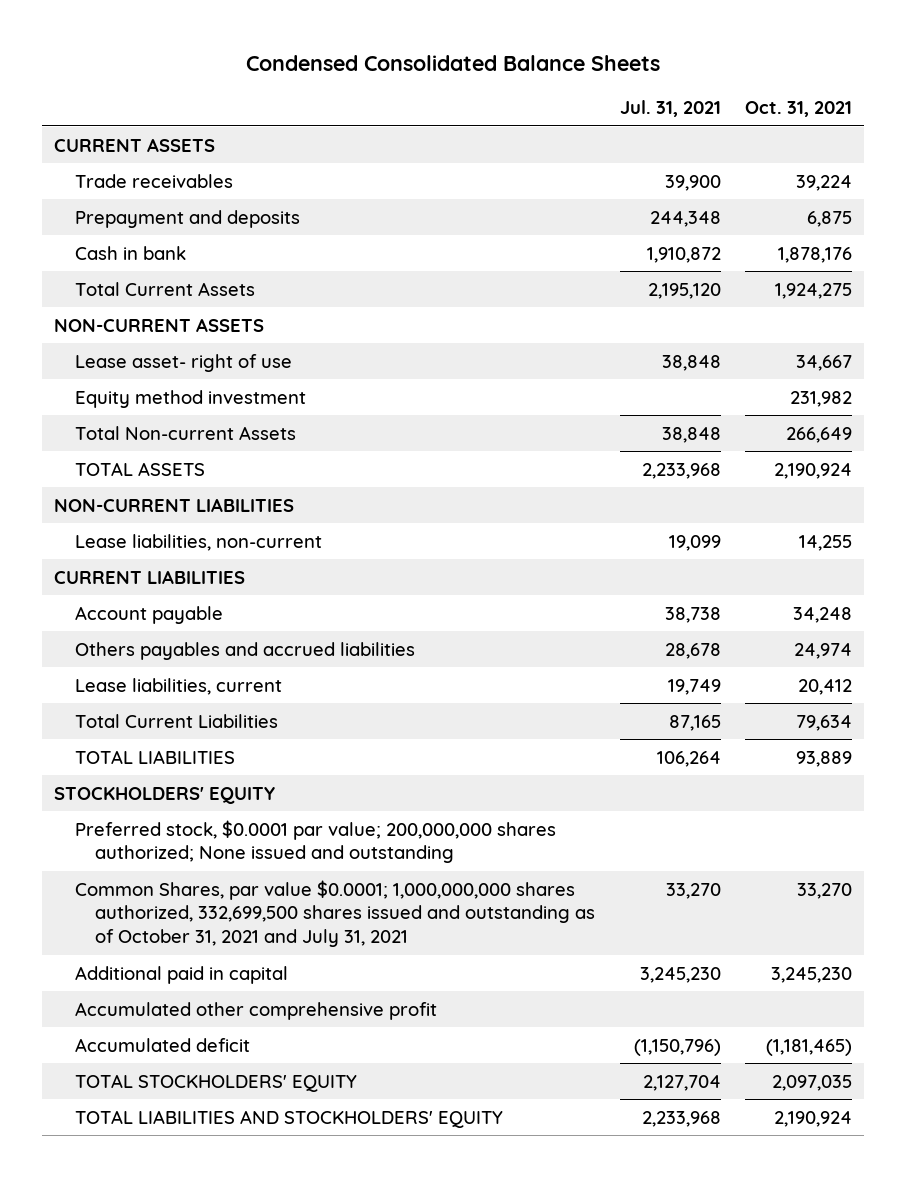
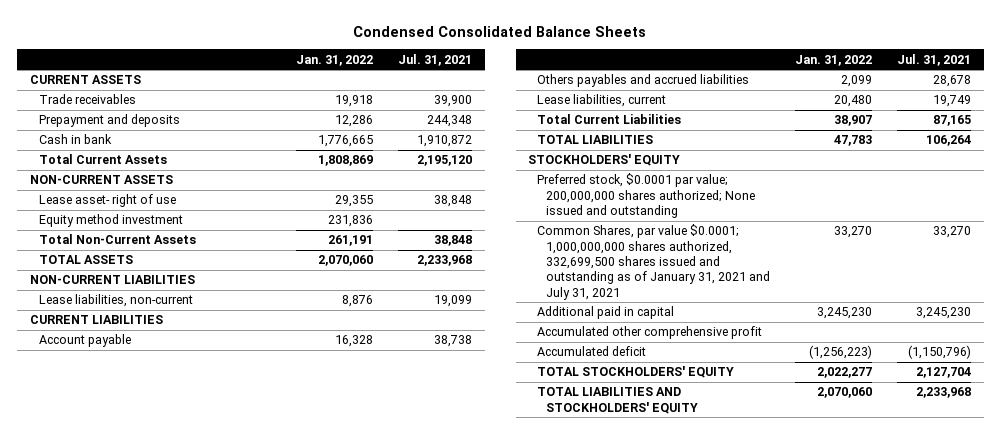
[744,101,852,118] Oct. 31, 2021 -> none
none -> [296,54,374,66] Jan. 31, 2022
[74,425,296,440] Total Non-current Assets -> [38,234,196,245] Total Non-Current Assets
[74,879,596,947] Common Shares, par value $0.0001; 1,000,000,000 shares authorized, 332,699,500 shares issued and outstanding as of October 31, 2021 and July 31, 2021 -> [537,224,770,300] Common Shares, par value $0.0001; 1,000,000,000 shares authorized, 332,699,500 shares issued and outstanding as of January 31, 2021 and July 31, 2021

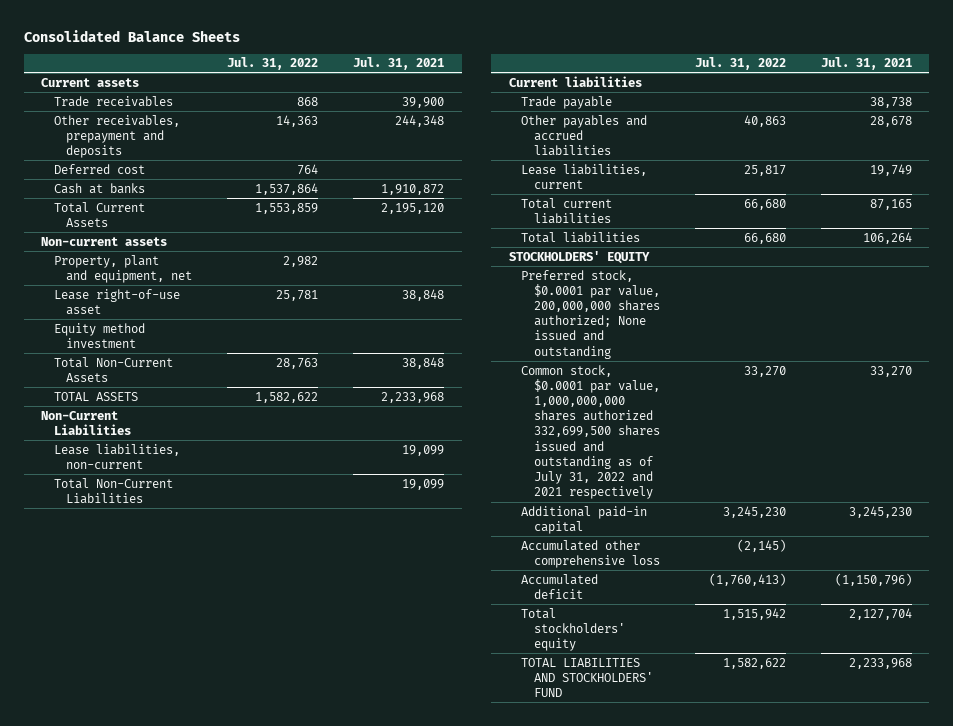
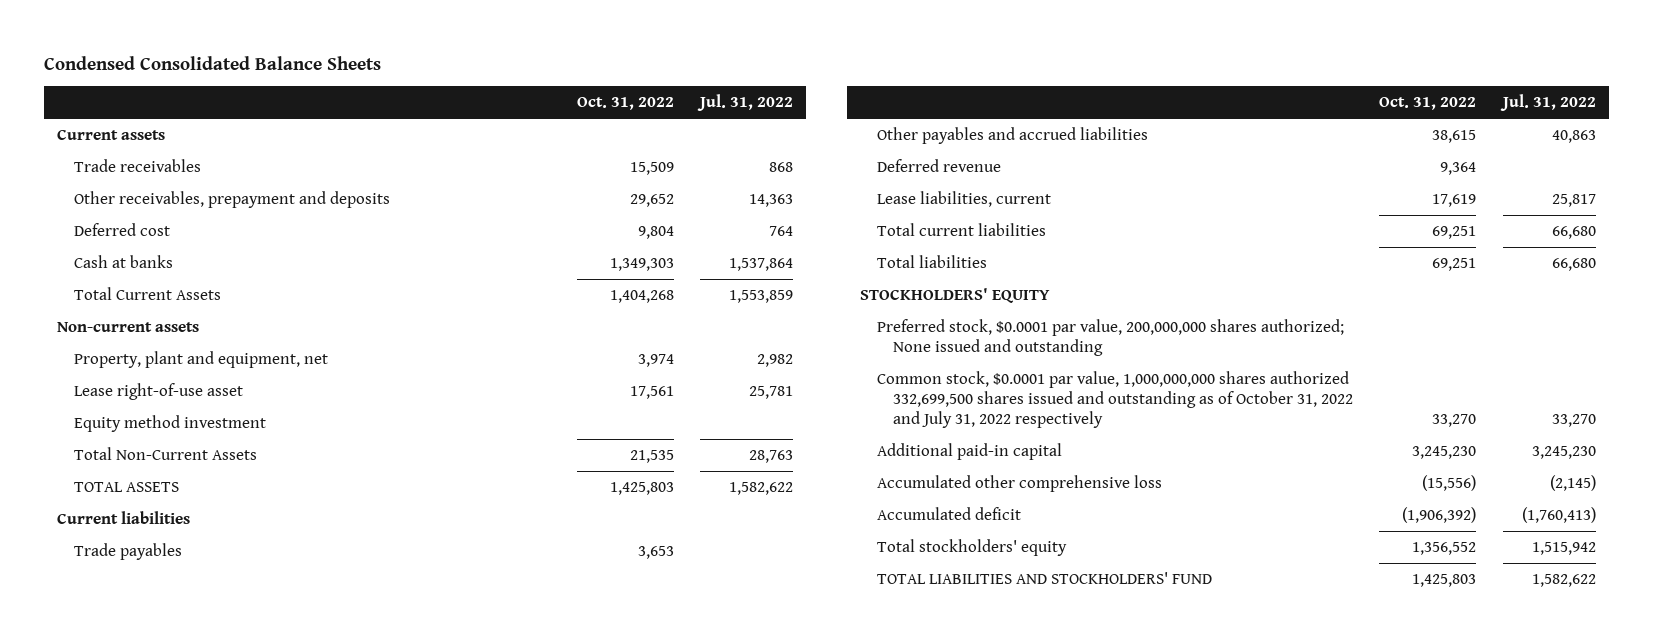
[23,29,240,42] Consolidated Balance Sheets -> [44,55,382,70] Condensed Consolidated Balance Sheets
[353,57,445,71] Jul. 31, 2021 -> none
none -> [576,97,674,111] Oct. 31, 2022
[41,410,131,435] Non-Current Liabilities -> none
[53,443,180,469] Lease liabilities, non-current -> none
[53,477,173,504] Total Non-Current Liabilities -> none
[521,95,613,109] Trade payable -> [73,543,182,561] Trade payables
none -> [876,159,1001,173] Deferred revenue
[521,364,660,500] Common stock, $0.0001 par value, 1,000,000,000 shares authorized 332,699,500 shares issued and outstanding as of July 31, 2022 and 2021 respectively -> [876,371,1354,428] Common stock, $0.0001 par value, 1,000,000,000 shares authorized 332,699,500 shares issued and outstanding as of October 31, 2022 and July 31, 2022 respectively

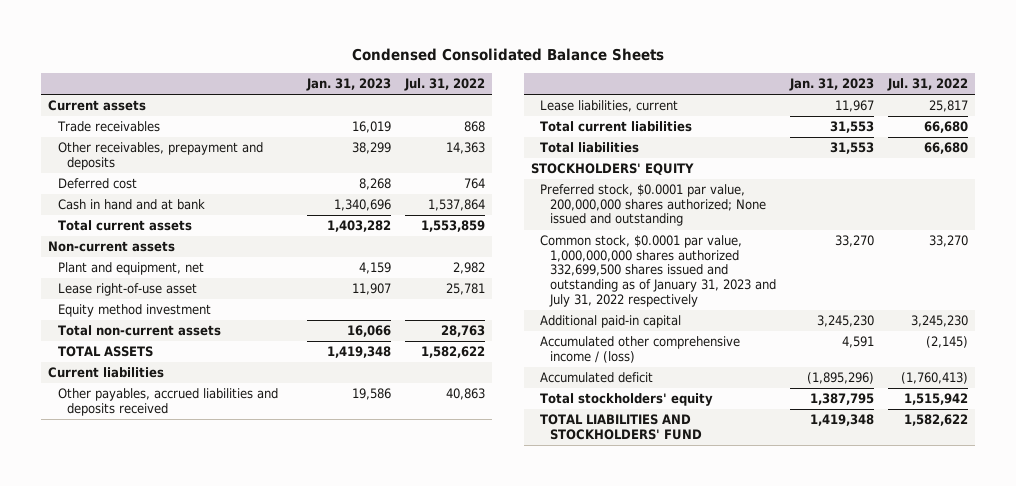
[576,97,674,111] Oct. 31, 2022 -> none
none -> [306,78,392,92] Jan. 31, 2023
[73,255,173,269] Cash at banks -> [57,199,205,211] Cash in hand and at bank
[73,287,221,301] Total Current Assets -> [57,220,192,232] Total current assets
[73,351,328,369] Property, plant and equipment, net -> [57,262,204,276] Plant and equipment, net
[73,447,257,461] Total Non-Current Assets -> [57,325,221,337] Total non-current assets
[73,543,182,561] Trade payables -> none
[876,159,1001,173] Deferred revenue -> none
[876,127,1148,145] Other payables and accrued liabilities -> [57,388,278,416] Other payables, accrued liabilities and deposits received
[876,371,1354,428] Common stock, $0.0001 par value, 1,000,000,000 shares authorized 332,699,500 shares issued and outstanding as of October 31, 2022 and July 31, 2022 respectively -> [540,235,776,307] Common stock, $0.0001 par value, 1,000,000,000 shares authorized 332,699,500 shares issued and outstanding as of January 31, 2023 and July 31, 2022 respectively
[876,475,1162,493] Accumulated other comprehensive loss -> [540,336,741,363] Accumulated other comprehensive income / (loss)

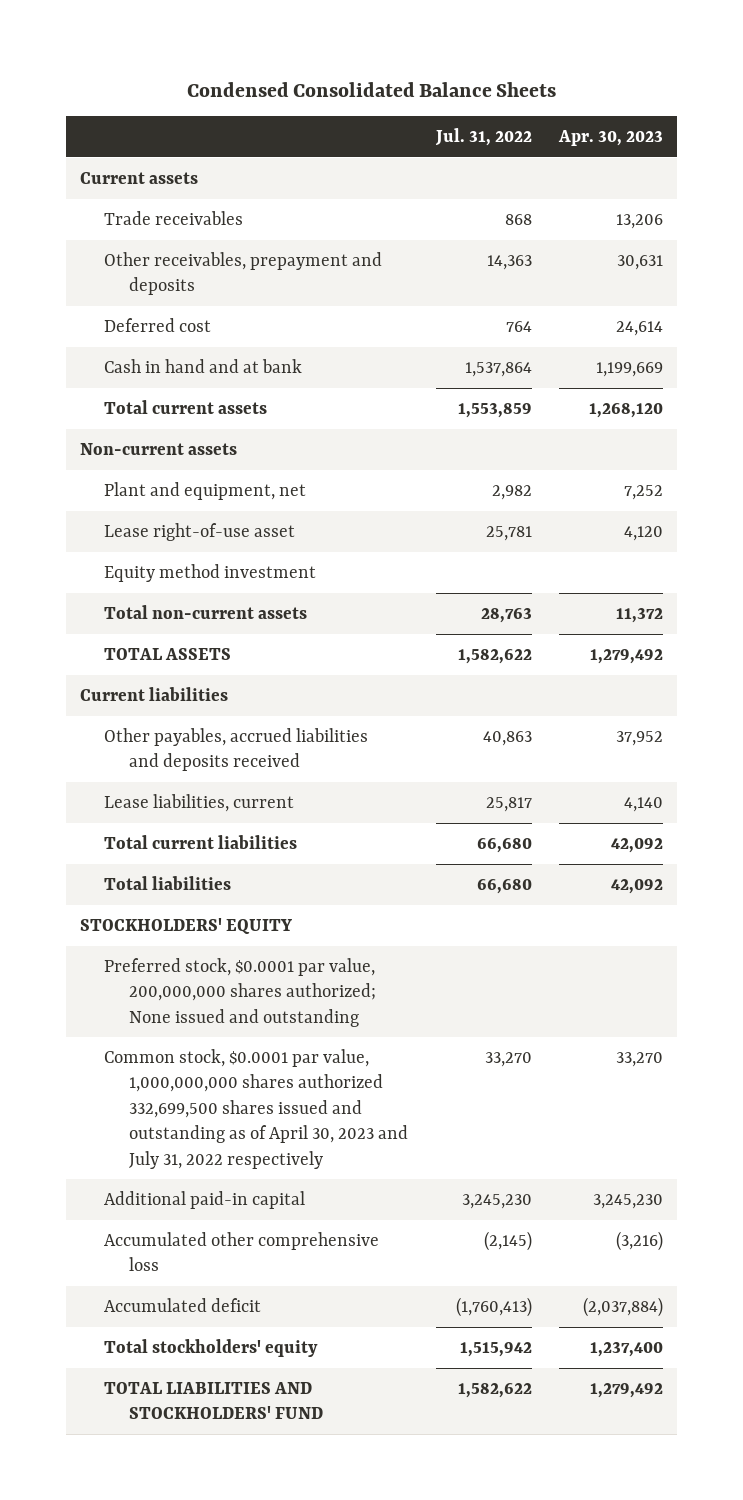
[306,78,392,92] Jan. 31, 2023 -> none
none -> [558,130,664,147] Apr. 30, 2023
[540,235,776,307] Common stock, $0.0001 par value, 1,000,000,000 shares authorized 332,699,500 shares issued and outstanding as of January 31, 2023 and July 31, 2022 respectively -> [104,1048,409,1169] Common stock, $0.0001 par value, 1,000,000,000 shares authorized 332,699,500 shares issued and outstanding as of April 30, 2023 and July 31, 2022 respectively
[540,336,741,363] Accumulated other comprehensive income / (loss) -> [104,1231,380,1272] Accumulated other comprehensive loss

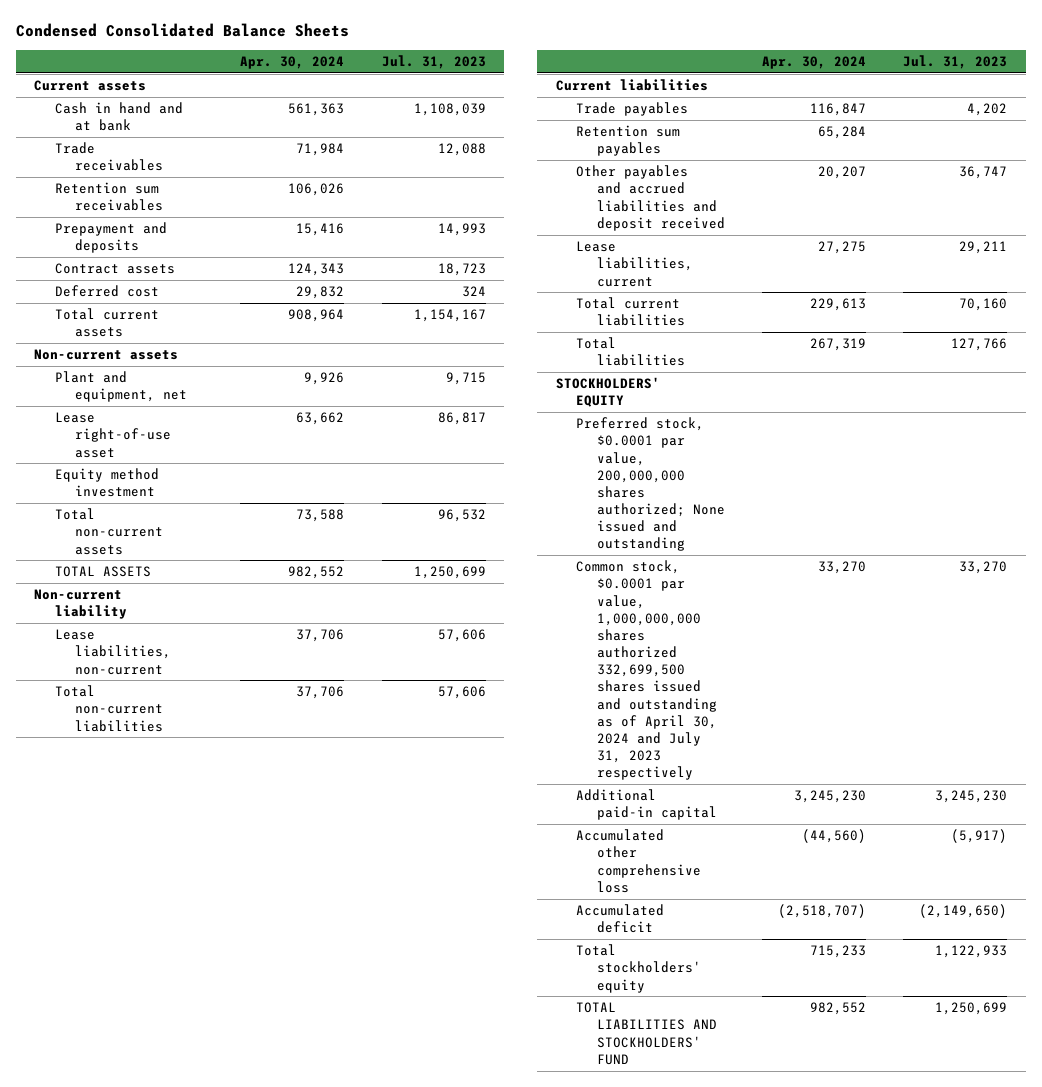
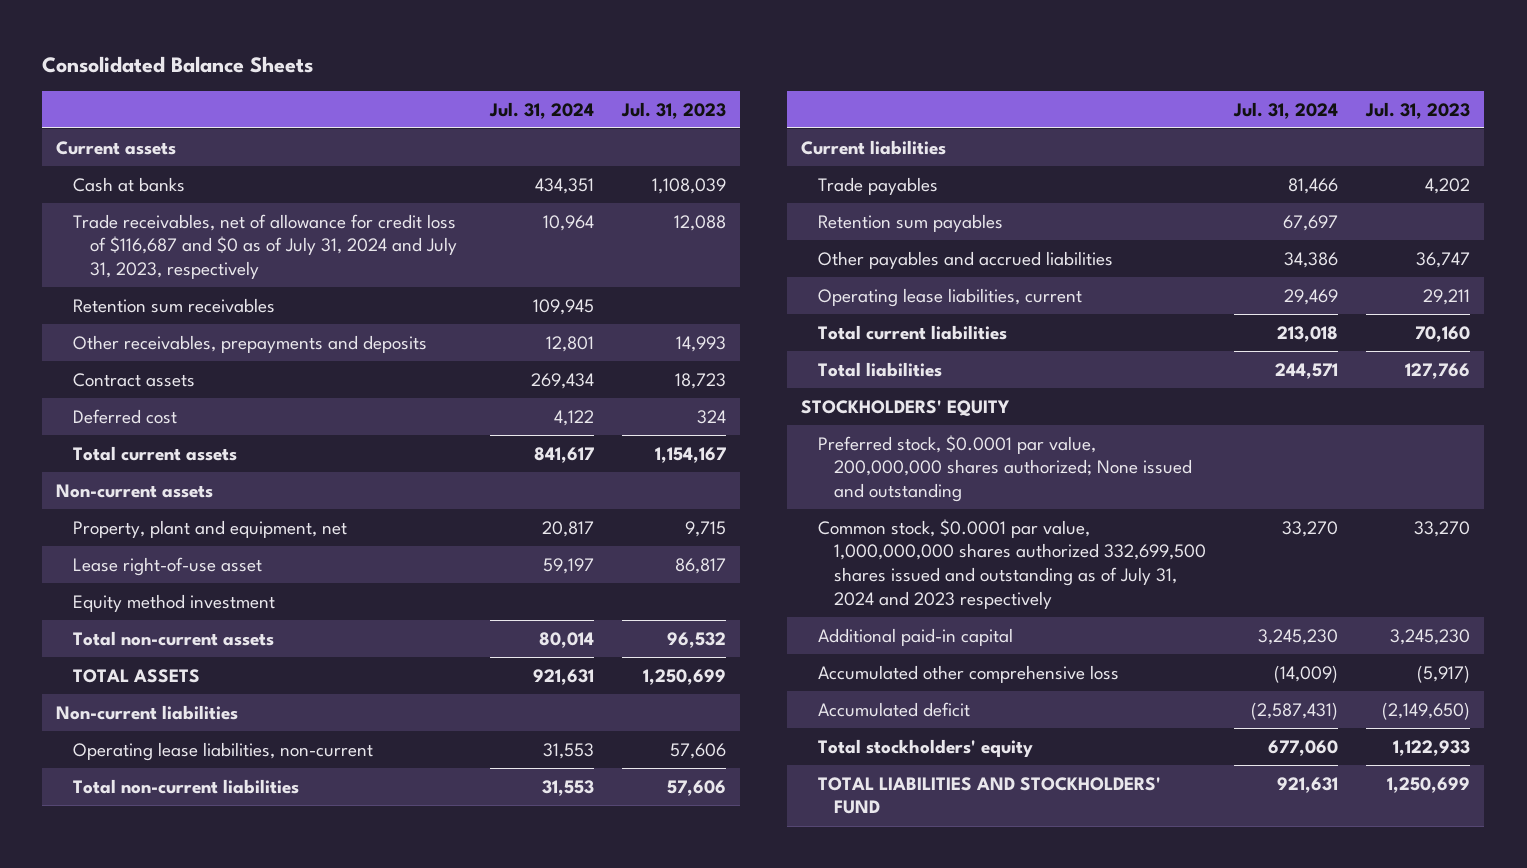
[15,23,349,38] Condensed Consolidated Balance Sheets -> [42,55,314,73] Consolidated Balance Sheets
[240,55,345,69] Apr. 30, 2024 -> none
none -> [488,101,594,119] Jul. 31, 2024
[54,102,183,132] Cash in hand and at bank -> [72,176,185,192] Cash at banks
[54,142,164,172] Trade receivables -> [72,213,457,280] Trade receivables, net of allowance for credit loss of $116,687 and $0 as of July 31, 2024 and July 31, 2023, respectively
[54,222,167,254] Prepayment and deposits -> [72,334,427,353] Other receivables, prepayments and deposits
[54,371,188,403] Plant and equipment, net -> [72,519,347,538] Property, plant and equipment, net
[34,589,127,620] Non-current liability -> [56,704,239,720] Non-current liabilities
[54,629,172,675] Lease liabilities, non-current -> [72,741,373,761] Operating lease liabilities, non-current
[576,165,725,231] Other payables and accrued liabilities and deposit received -> [817,250,1113,269] Other payables and accrued liabilities
[576,241,693,287] Lease liabilities, current -> [817,287,1082,307] Operating lease liabilities, current
[576,560,717,781] Common stock, $0.0001 par value, 1,000,000,000 shares authorized 332,699,500 shares issued and outstanding as of April 30, 2024 and July 31, 2023 respectively -> [817,518,1207,610] Common stock, $0.0001 par value, 1,000,000,000 shares authorized 332,699,500 shares issued and outstanding as of July 31, 2024 and 2023 respectively

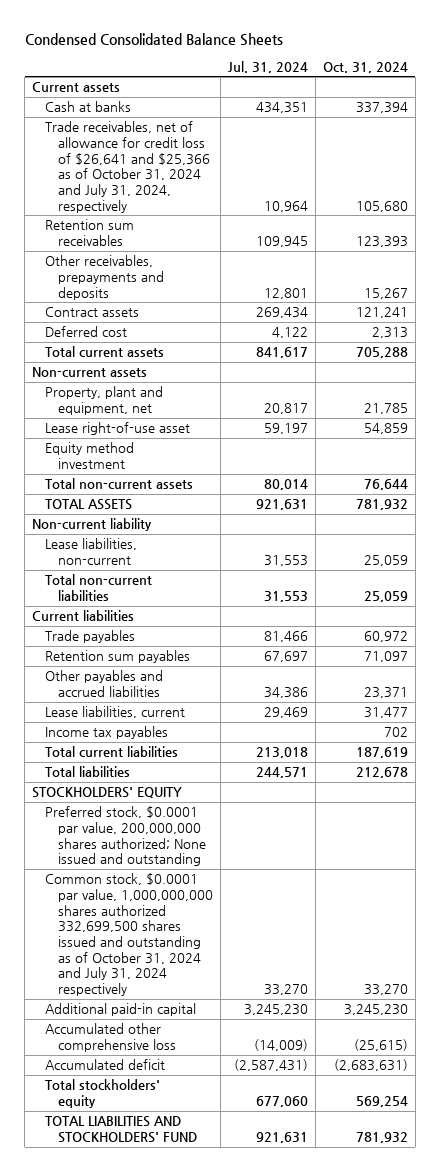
[42,55,314,73] Consolidated Balance Sheets -> [24,32,283,46] Condensed Consolidated Balance Sheets
[620,101,726,119] Jul. 31, 2023 -> none
none -> [322,61,408,73] Oct. 31, 2024
[72,213,457,280] Trade receivables, net of allowance for credit loss of $116,687 and $0 as of July 31, 2024 and July 31, 2023, respectively -> [45,121,211,213] Trade receivables, net of allowance for credit loss of $26,641 and $25,366 as of October 31, 2024 and July 31, 2024, respectively
[56,704,239,720] Non-current liabilities -> [32,518,153,532] Non-current liability
[72,741,373,761] Operating lease liabilities, non-current -> [45,538,138,566] Lease liabilities, non-current
[817,287,1082,307] Operating lease liabilities, current -> [45,706,186,719] Lease liabilities, current
none -> [45,726,169,740] Income tax payables
[817,518,1207,610] Common stock, $0.0001 par value, 1,000,000,000 shares authorized 332,699,500 shares issued and outstanding as of July 31, 2024 and 2023 respectively -> [45,873,214,997] Common stock, $0.0001 par value, 1,000,000,000 shares authorized 332,699,500 shares issued and outstanding as of October 31, 2024 and July 31, 2024 respectively

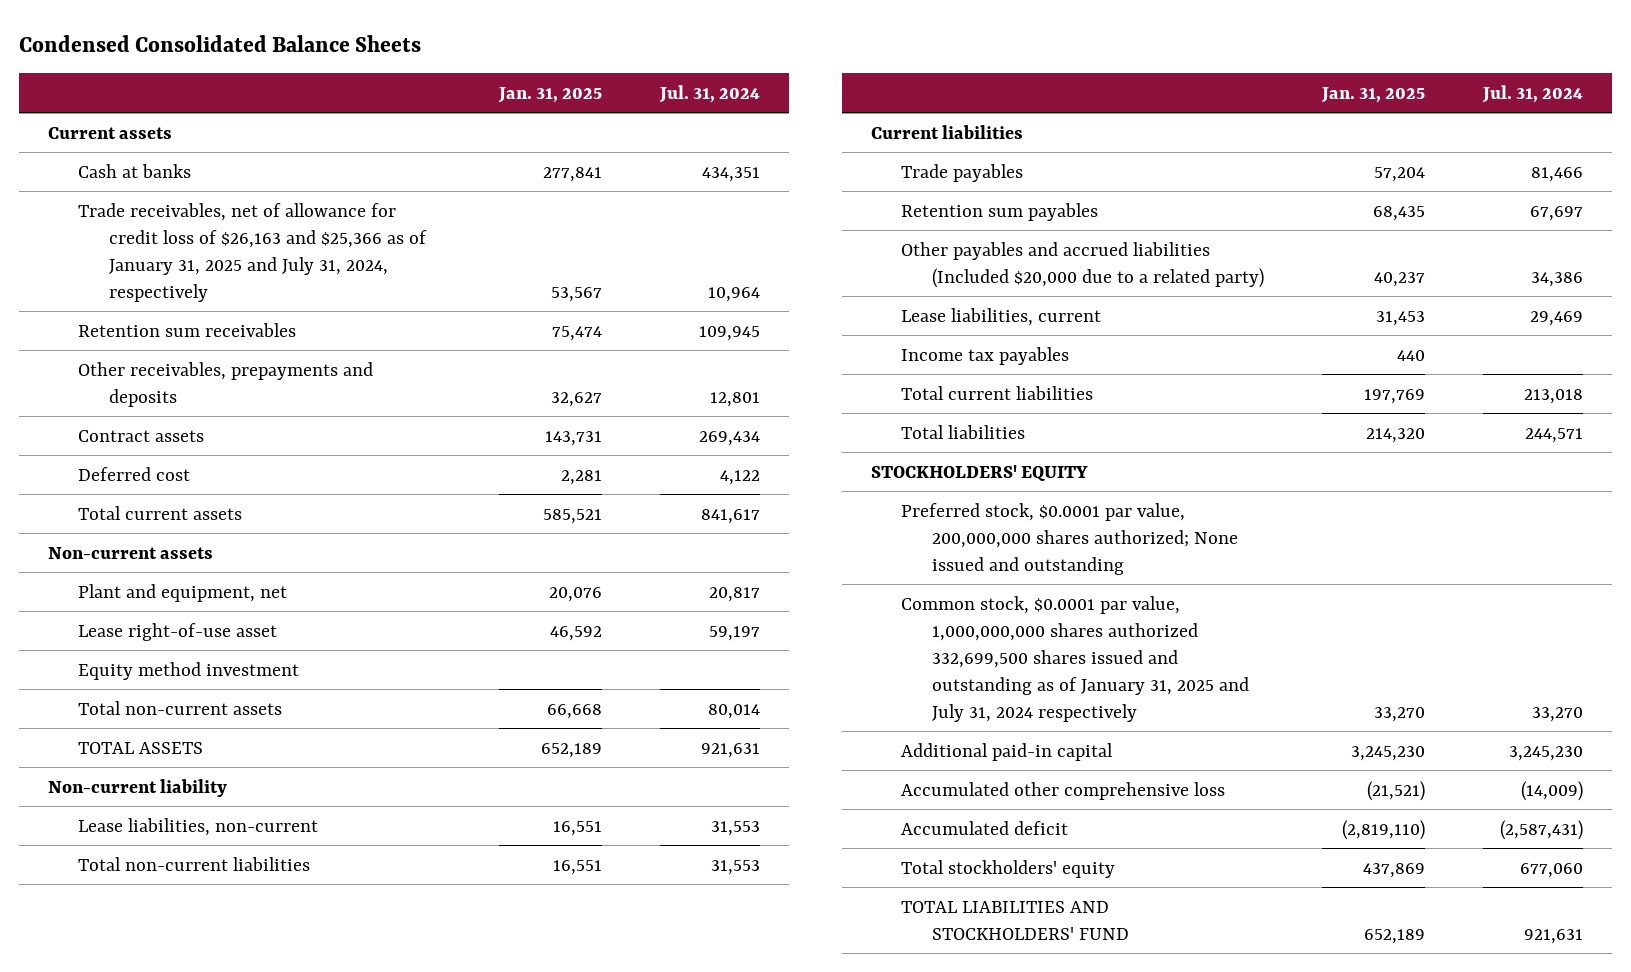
[322,61,408,73] Oct. 31, 2024 -> none
none -> [497,86,602,103] Jan. 31, 2025
[45,121,211,213] Trade receivables, net of allowance for credit loss of $26,641 and $25,366 as of October 31, 2024 and July 31, 2024, respectively -> [78,202,427,302] Trade receivables, net of allowance for credit loss of $26,163 and $25,366 as of January 31, 2025 and July 31, 2024, respectively
[45,386,164,416] Property, plant and equipment, net -> [78,583,288,602] Plant and equipment, net
[45,670,164,698] Other payables and accrued liabilities -> [901,241,1264,288] Other payables and accrued liabilities (Included $20,000 due to a related party)
[45,873,214,997] Common stock, $0.0001 par value, 1,000,000,000 shares authorized 332,699,500 shares issued and outstanding as of October 31, 2024 and July 31, 2024 respectively -> [901,595,1249,722] Common stock, $0.0001 par value, 1,000,000,000 shares authorized 332,699,500 shares issued and outstanding as of January 31, 2025 and July 31, 2024 respectively

